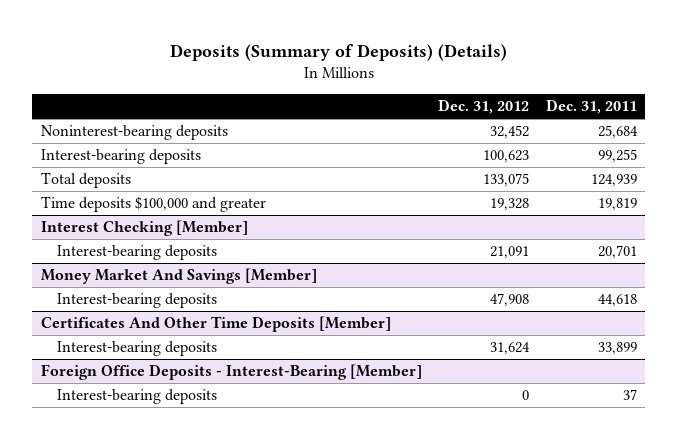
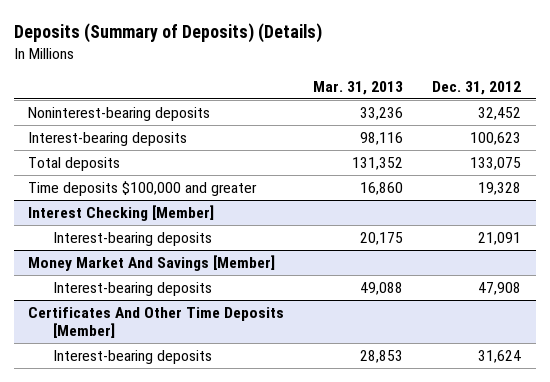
[545,99,637,115] Dec. 31, 2011 -> none
none -> [313,80,404,95] Mar. 31, 2013
[40,364,422,381] Foreign Office Deposits - Interest-Bearing [Member] -> none
[56,389,217,405] Interest-bearing deposits -> none

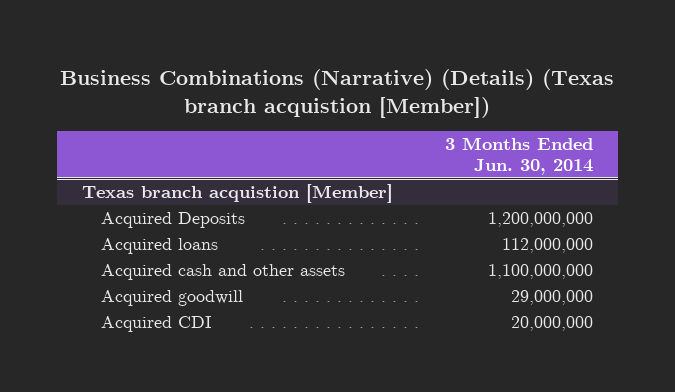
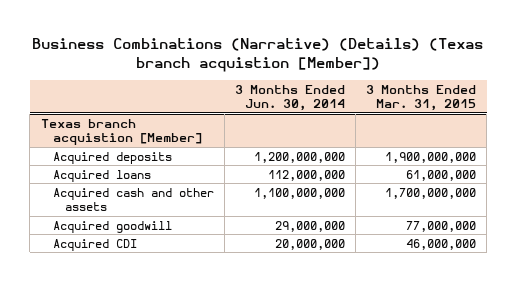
none -> [366,84,477,112] 3 Months Ended Mar. 31, 2015
[100,212,245,229] Acquired Deposits -> [52,151,172,164] Acquired deposits

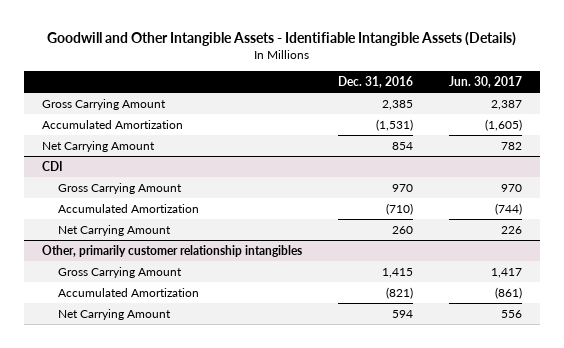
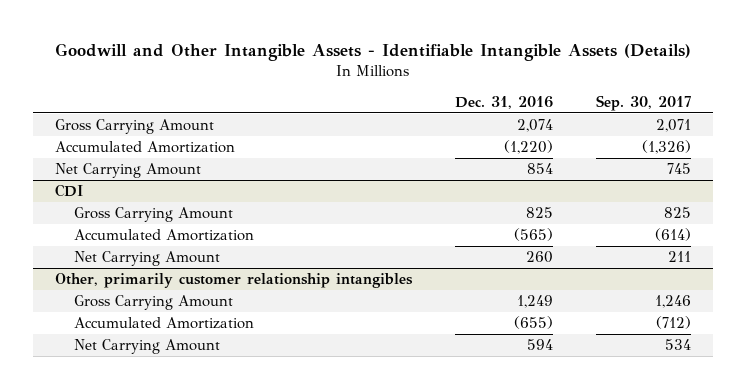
[448,75,522,88] Jun. 30, 2017 -> none
none -> [596,95,692,112] Sep. 30, 2017
[381,100,413,111] 2,385 -> [516,118,553,132] 2,074
[375,119,413,132] (1,531) -> [503,139,553,154] (1,220)
[391,184,413,193] 970 -> [525,206,553,218] 825
[385,203,413,216] (710) -> [513,227,553,241] (565)
[381,268,413,279] 1,415 -> [516,294,553,308] 1,249
[385,287,413,300] (821) -> [513,315,553,329] (655)

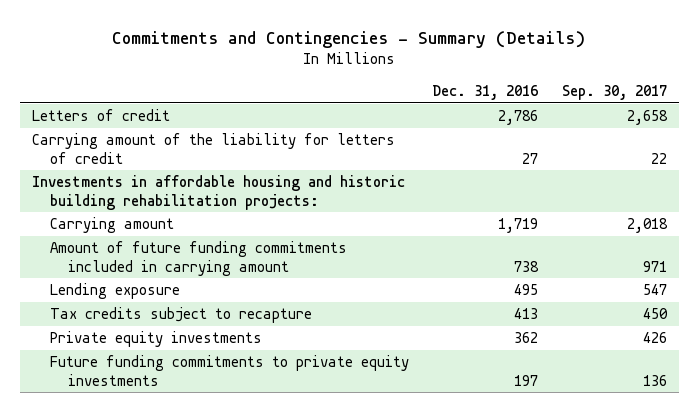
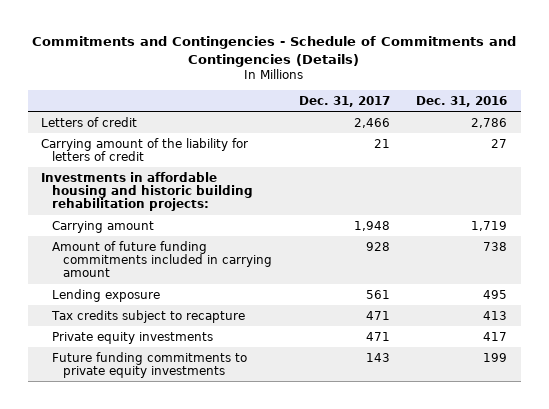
[112,30,586,48] Commitments and Contingencies - Summary (Details) -> [32,35,517,67] Commitments and Contingencies - Schedule of Commitments and Contingencies (Details)
[561,85,667,101] Sep. 30, 2017 -> none
none -> [298,96,390,108] Dec. 31, 2017
[514,332,539,344] 362 -> [483,331,508,341] 417
[514,374,539,386] 197 -> [483,352,508,362] 199

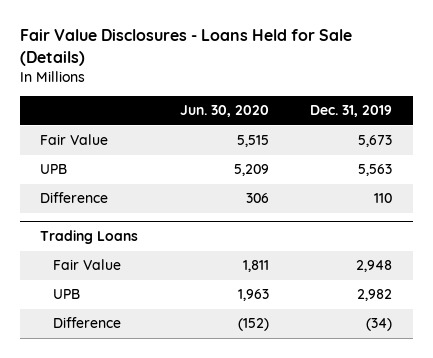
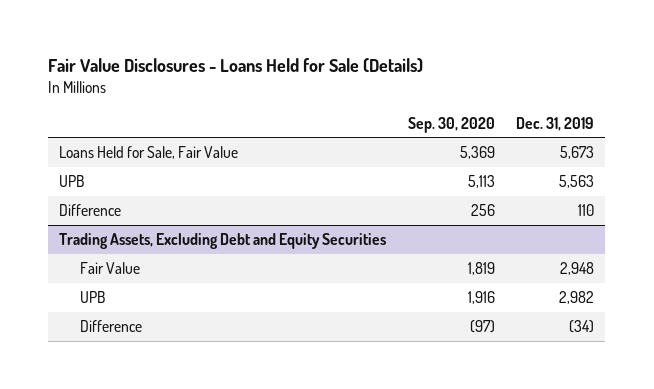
[179,105,269,118] Jun. 30, 2020 -> none
none -> [407,116,495,133] Sep. 30, 2020
[40,134,109,146] Fair Value -> [59,145,239,159] Loans Held for Sale, Fair Value
[40,230,139,245] Trading Loans -> none
none -> [59,232,387,249] Trading Assets, Excluding Debt and Equity Securities

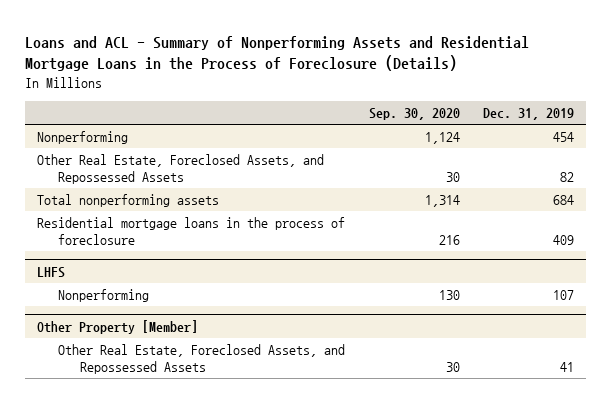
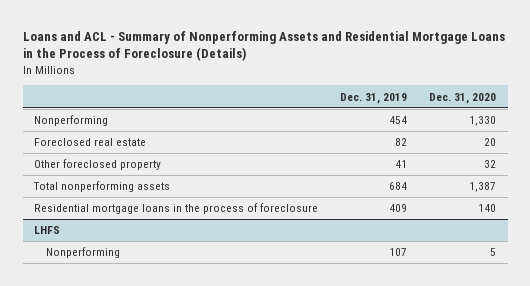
[368,108,460,121] Sep. 30, 2020 -> none
none -> [429,92,497,104] Dec. 31, 2020
[36,153,324,185] Other Real Estate, Foreclosed Assets, and Repossessed Assets -> [33,138,146,147] Foreclosed real estate
none -> [33,159,161,171] Other foreclosed property
[36,319,198,334] Other Property [Member] -> none
[58,343,346,375] Other Real Estate, Foreclosed Assets, and Repossessed Assets -> none

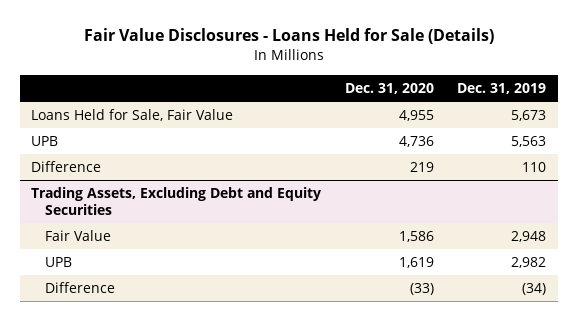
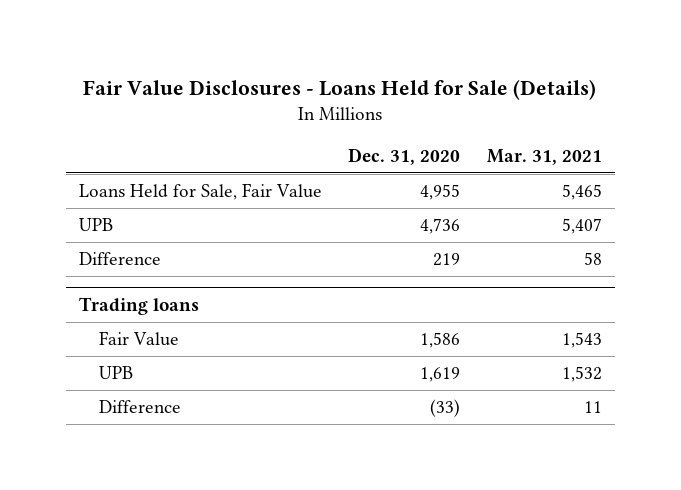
[457,82,547,94] Dec. 31, 2019 -> none
none -> [486,149,602,166] Mar. 31, 2021
[31,187,322,216] Trading Assets, Excluding Debt and Equity Securities -> [78,296,199,315] Trading loans

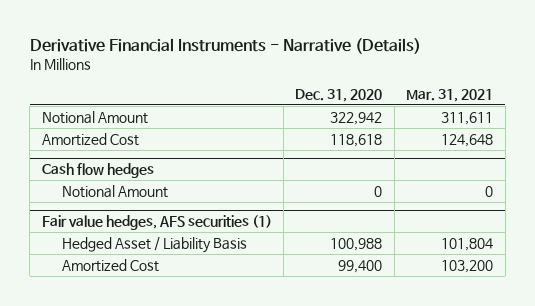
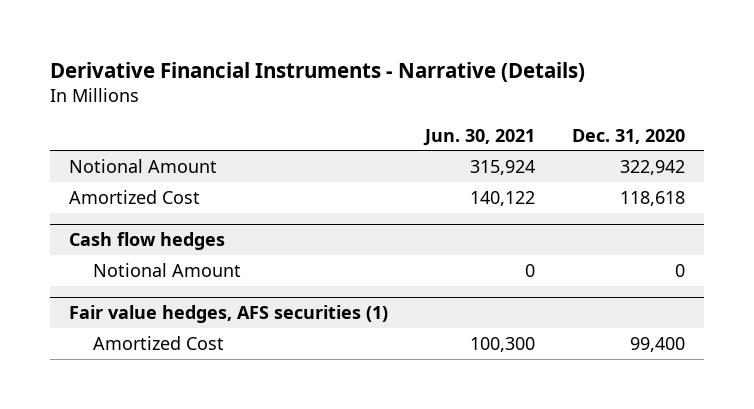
[406,88,494,102] Mar. 31, 2021 -> none
none -> [422,128,535,146] Jun. 30, 2021
[61,236,247,253] Hedged Asset / Liability Basis -> none

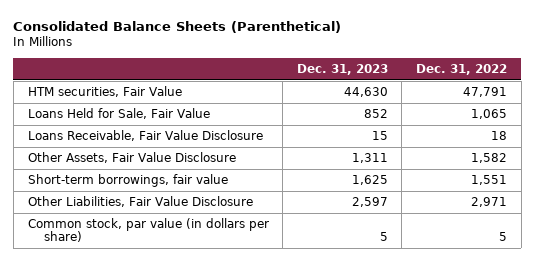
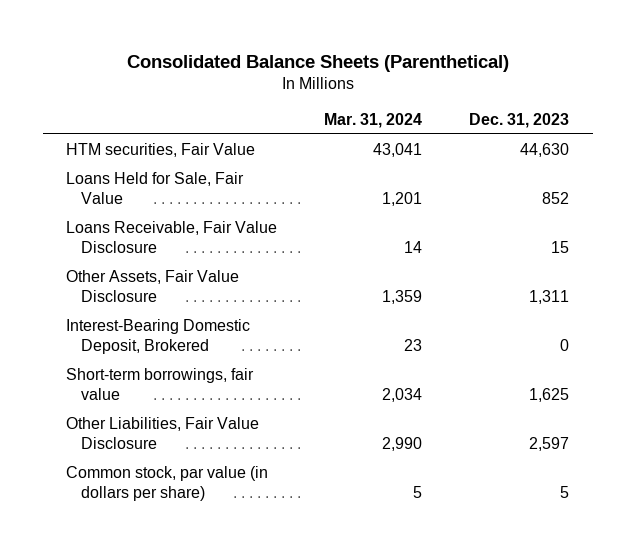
[416,63,508,75] Dec. 31, 2022 -> none
none -> [324,113,423,129] Mar. 31, 2024
none -> [66,318,251,354] Interest-Bearing Domestic Deposit, Brokered

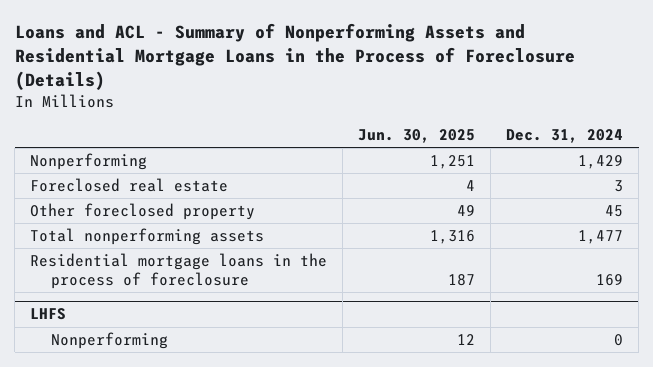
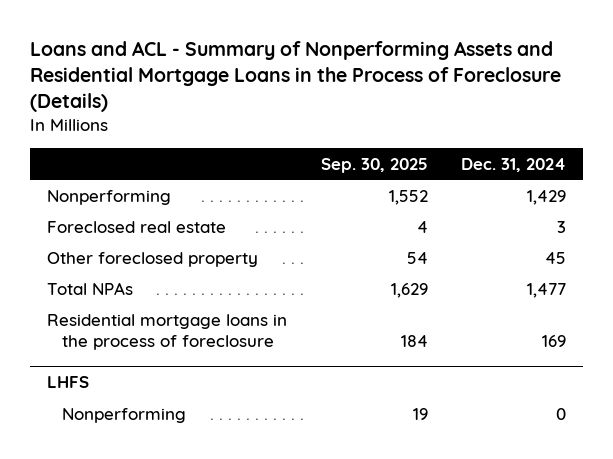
[358,129,476,144] Jun. 30, 2025 -> none
none -> [320,157,428,173] Sep. 30, 2025
[30,227,265,245] Total nonperforming assets -> [46,281,133,295] Total NPAs

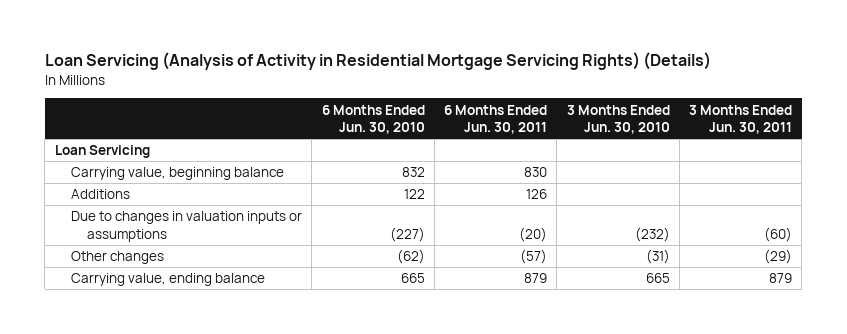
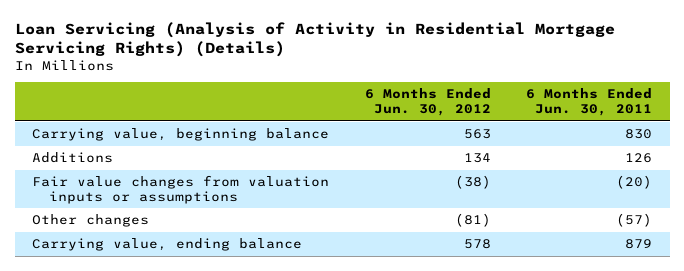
[321,104,425,135] 6 Months Ended Jun. 30, 2010 -> none
[566,104,670,135] 3 Months Ended Jun. 30, 2010 -> none
[689,104,793,135] 3 Months Ended Jun. 30, 2011 -> none
none -> [364,88,491,117] 6 Months Ended Jun. 30, 2012
[54,145,150,159] Loan Servicing -> none
[71,211,303,242] Due to changes in valuation inputs or assumptions -> [32,175,330,205] Fair value changes from valuation inputs or assumptions

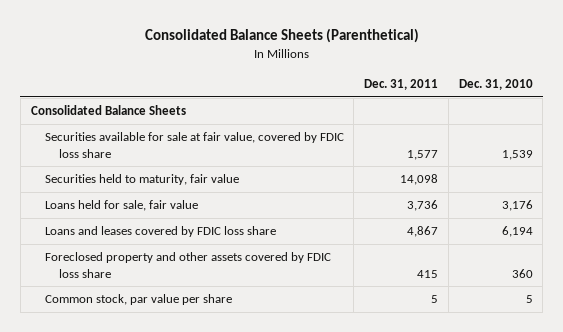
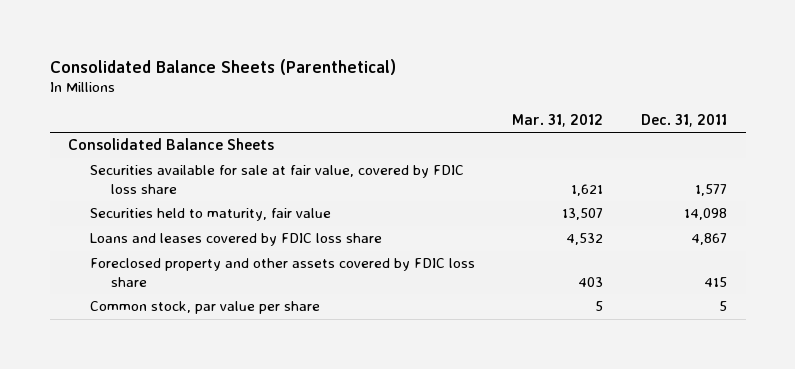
[458,78,533,90] Dec. 31, 2010 -> none
none -> [512,113,604,127] Mar. 31, 2012
[44,200,198,212] Loans held for sale, fair value -> none

